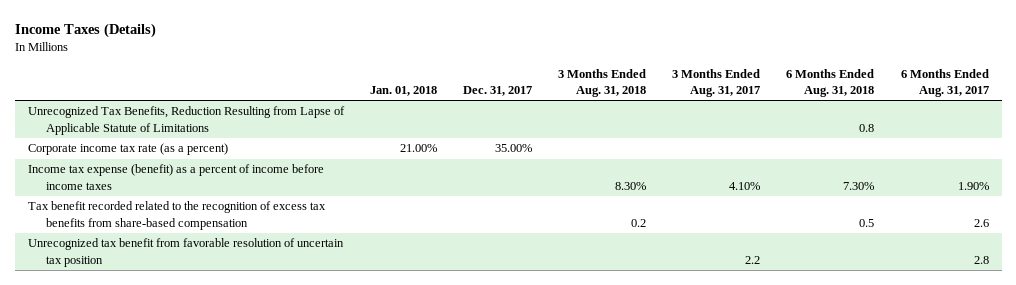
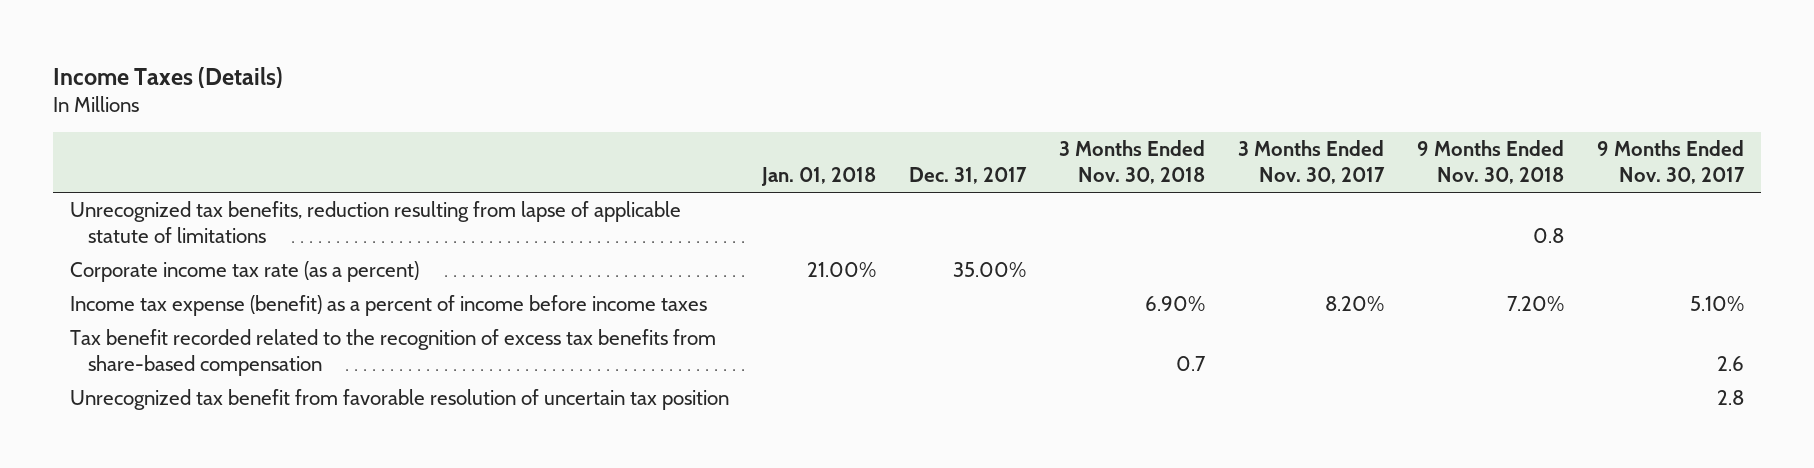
[558,68,647,98] 3 Months Ended Aug. 31, 2018 -> none
[672,68,761,98] 3 Months Ended Aug. 31, 2017 -> none
[786,68,875,98] 6 Months Ended Aug. 31, 2018 -> none
[900,68,989,98] 6 Months Ended Aug. 31, 2017 -> none
none -> [1058,140,1205,185] 3 Months Ended Nov. 30, 2018
none -> [1237,140,1385,185] 3 Months Ended Nov. 30, 2017
none -> [1416,140,1564,185] 9 Months Ended Nov. 30, 2018
none -> [1597,140,1746,185] 9 Months Ended Nov. 30, 2017
[27,106,345,135] Unrecognized Tax Benefits, Reduction Resulting from Lapse of Applicable Statute of Limitations -> [69,200,681,244] Unrecognized tax benefits, reduction resulting from lapse of applicable statute of limitations

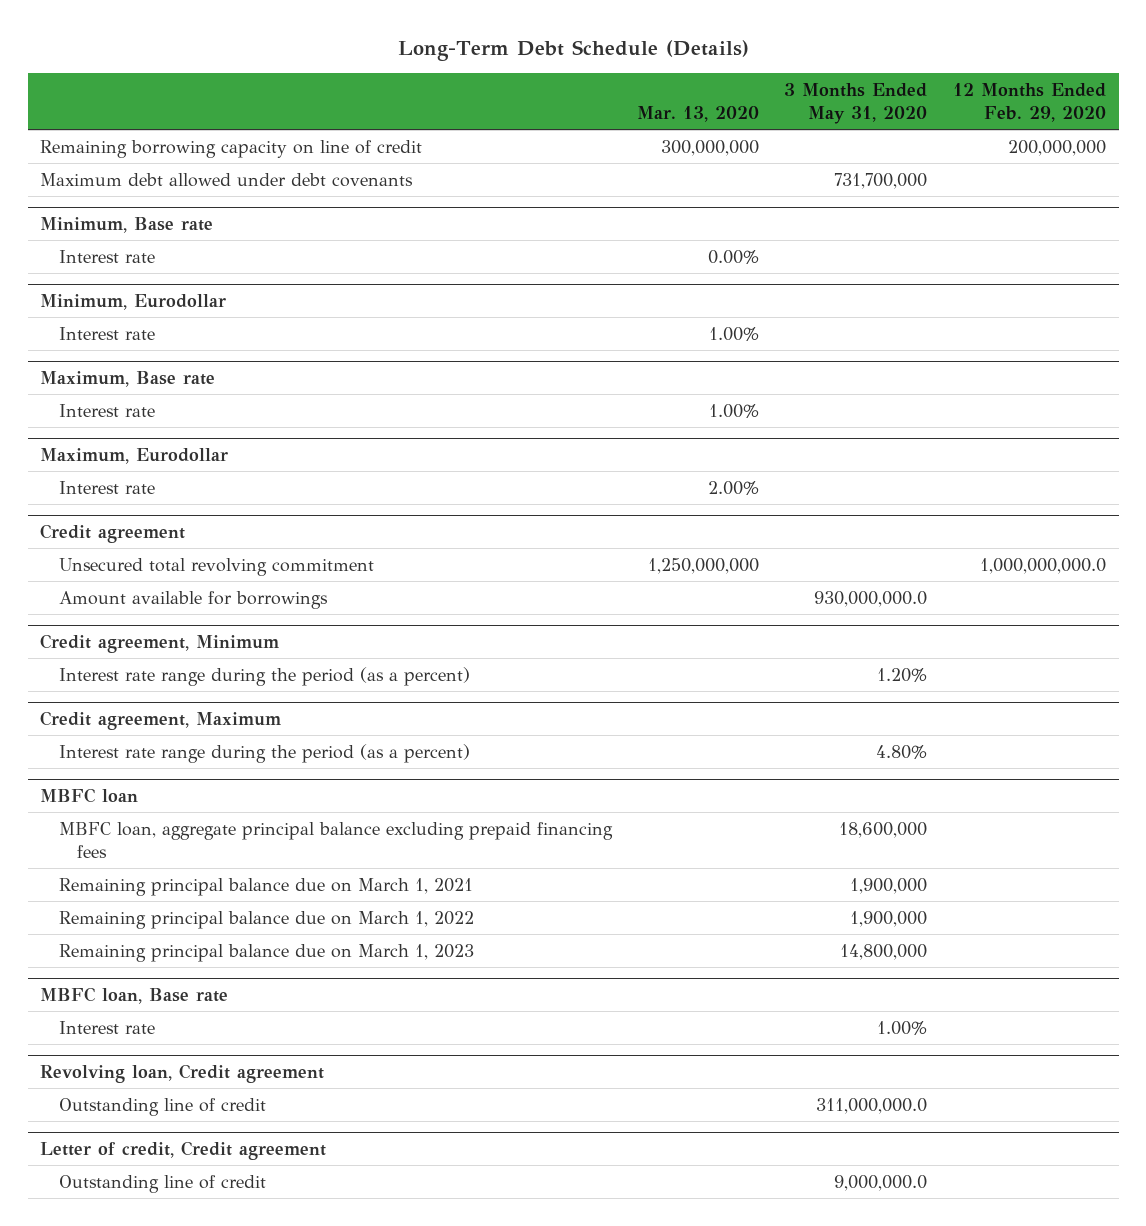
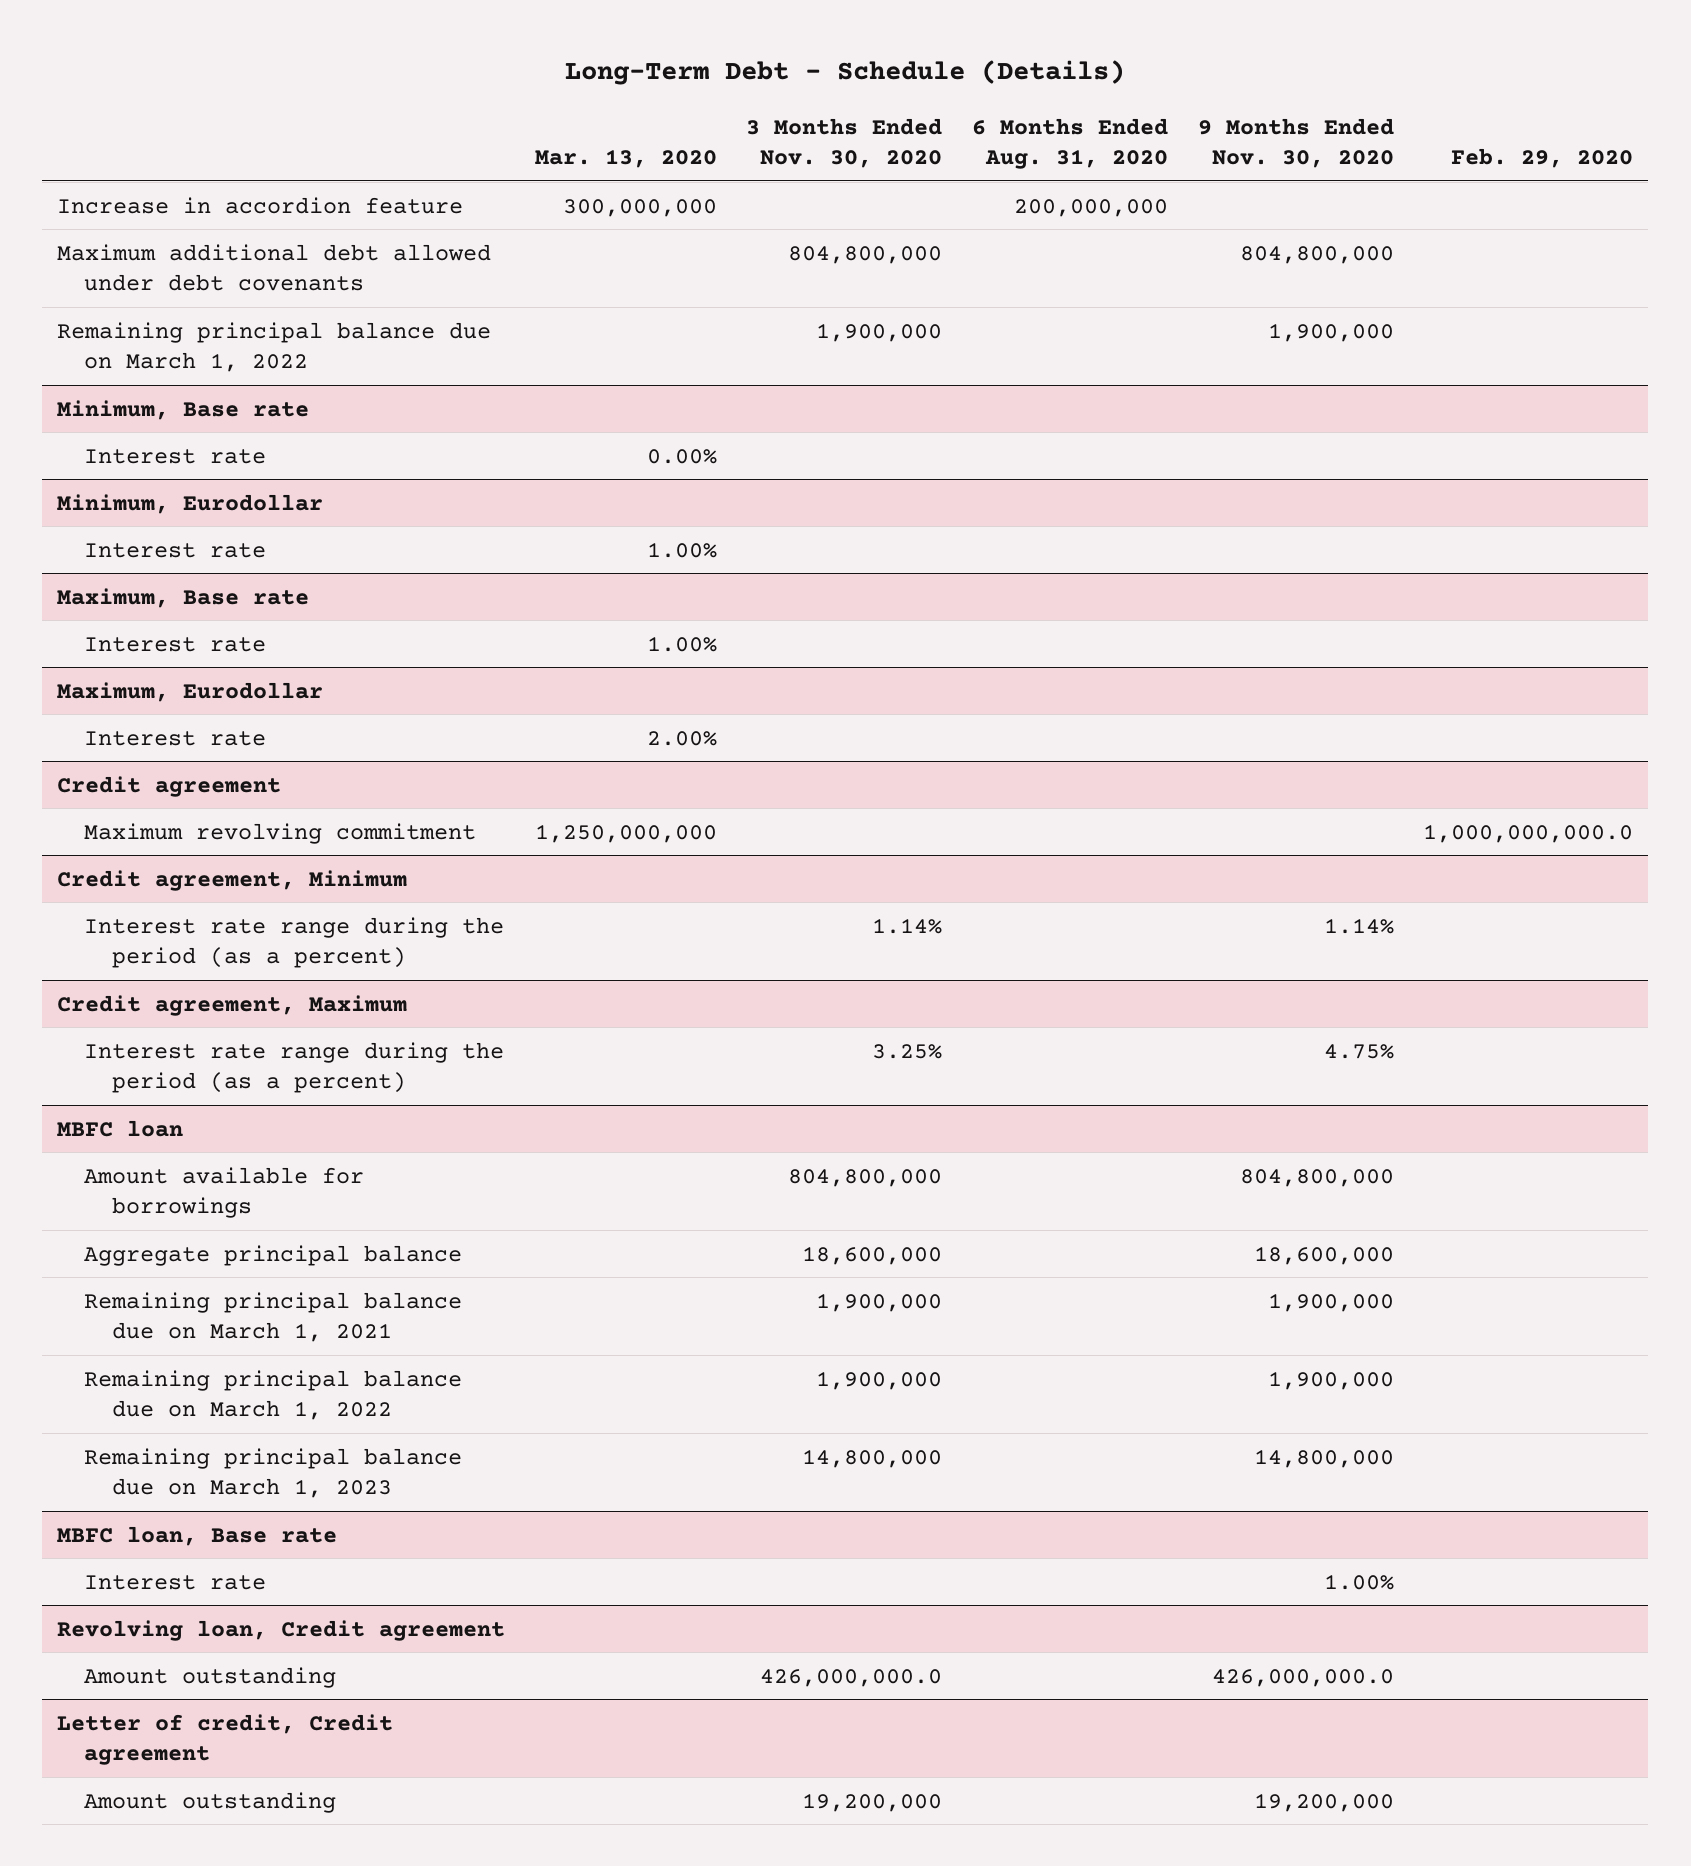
[398,40,750,62] Long-Term Debt Schedule (Details) -> [565,60,1126,86] Long-Term Debt - Schedule (Details)
[784,82,928,124] 3 Months Ended May 31, 2020 -> none
[952,82,1106,122] 12 Months Ended Feb. 29, 2020 -> none
none -> [746,117,943,169] 3 Months Ended Nov. 30, 2020
none -> [972,117,1169,170] 6 Months Ended Aug. 31, 2020
none -> [1197,117,1394,169] 9 Months Ended Nov. 30, 2020
none -> [1451,148,1634,169] Feb. 29, 2020
[40,139,423,158] Remaining borrowing capacity on line of credit -> [57,196,464,214] Increase in accordion feature
[40,172,414,187] Maximum debt allowed under debt covenants -> [57,243,492,292] Maximum additional debt allowed under debt covenants
none -> [57,321,492,373] Remaining principal balance due on March 1, 2022
[58,590,328,609] Amount available for borrowings -> none
[58,557,374,576] Unsecured total revolving commitment -> [84,822,477,844] Maximum revolving commitment
none -> [84,1166,365,1219] Amount available for borrowings
[58,821,613,858] MBFC loan, aggregate principal balance excluding prepaid financing fees -> [84,1244,463,1266] Aggregate principal balance
[58,1097,266,1116] Outstanding line of credit -> [84,1666,337,1688] Amount outstanding
[58,1174,266,1193] Outstanding line of credit -> [84,1791,337,1813] Amount outstanding

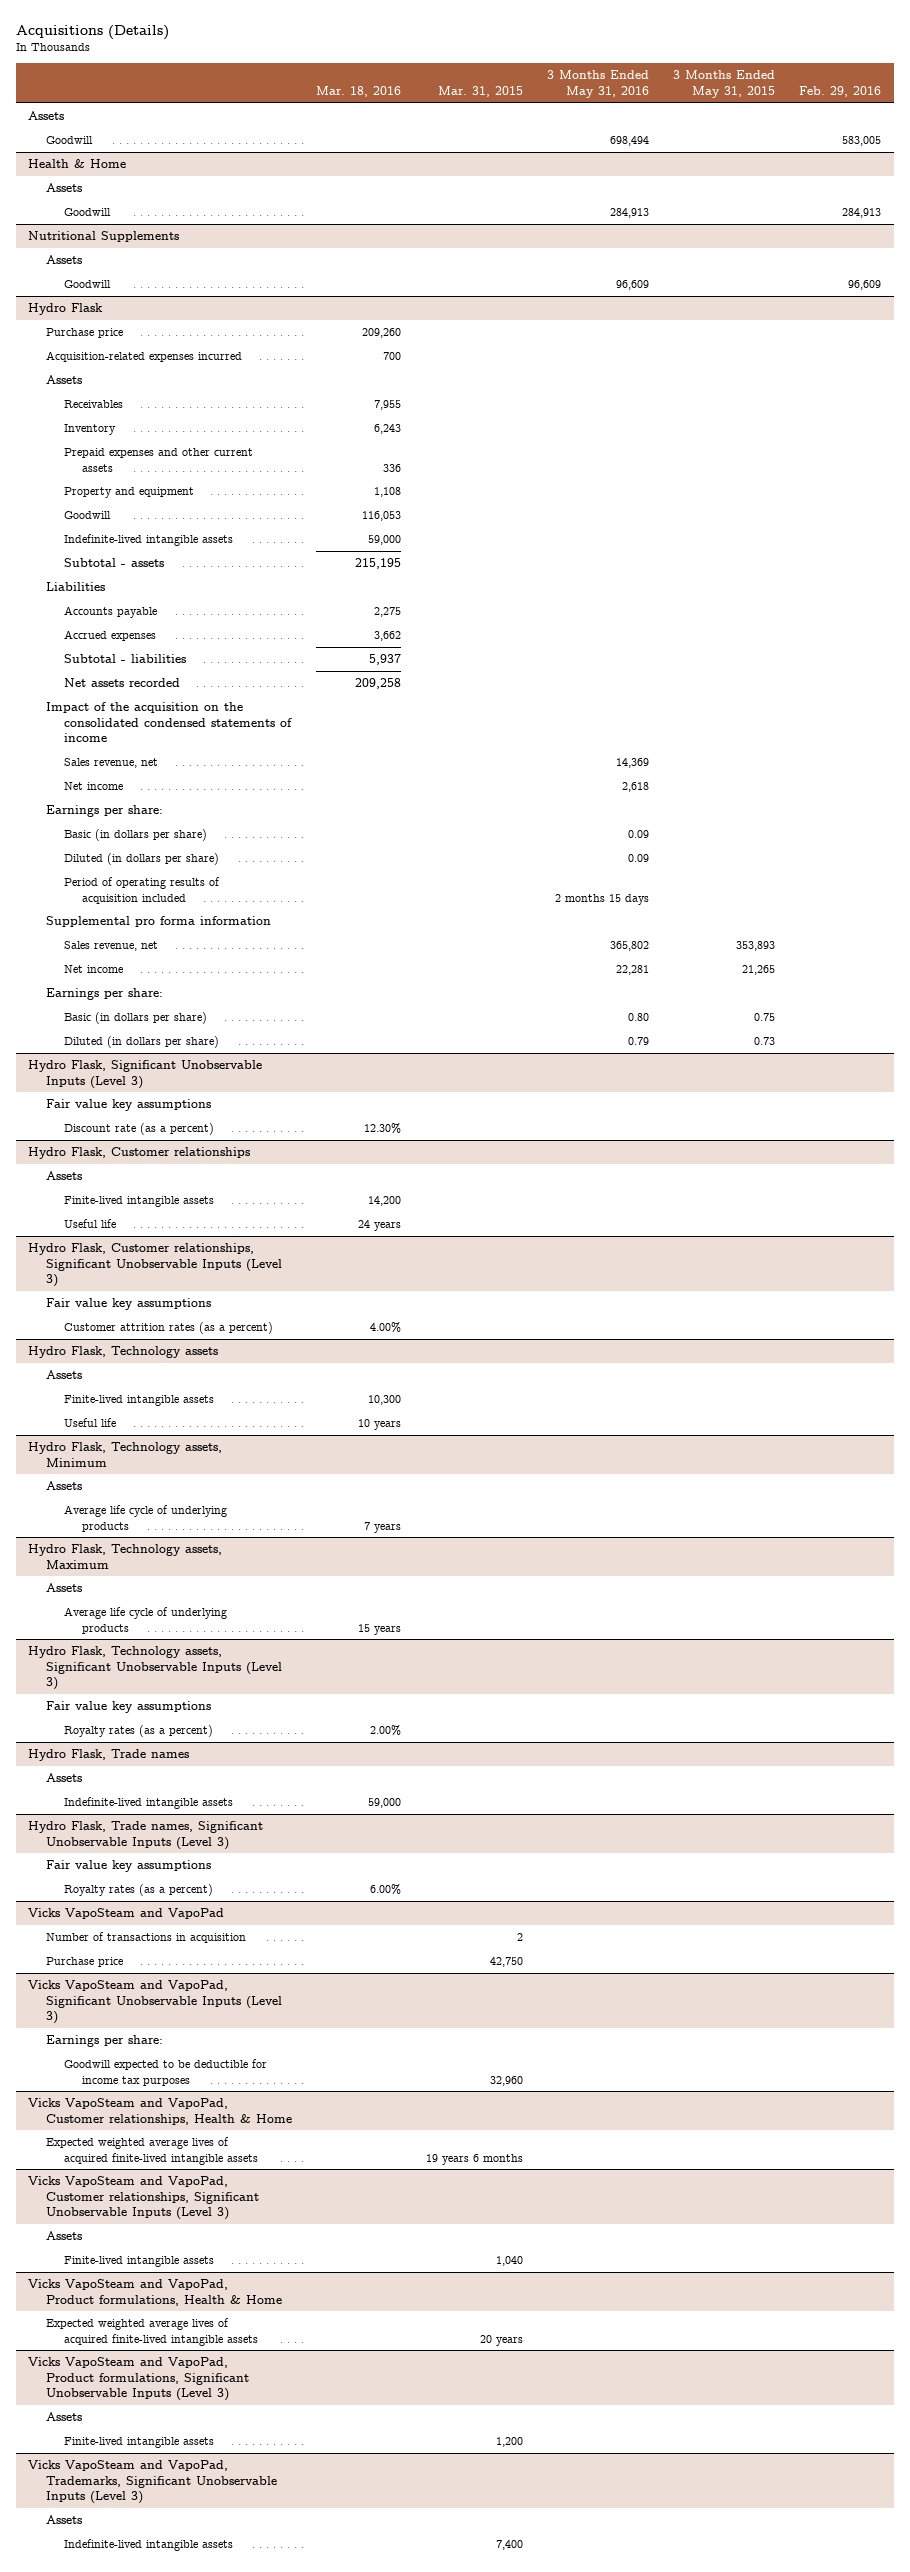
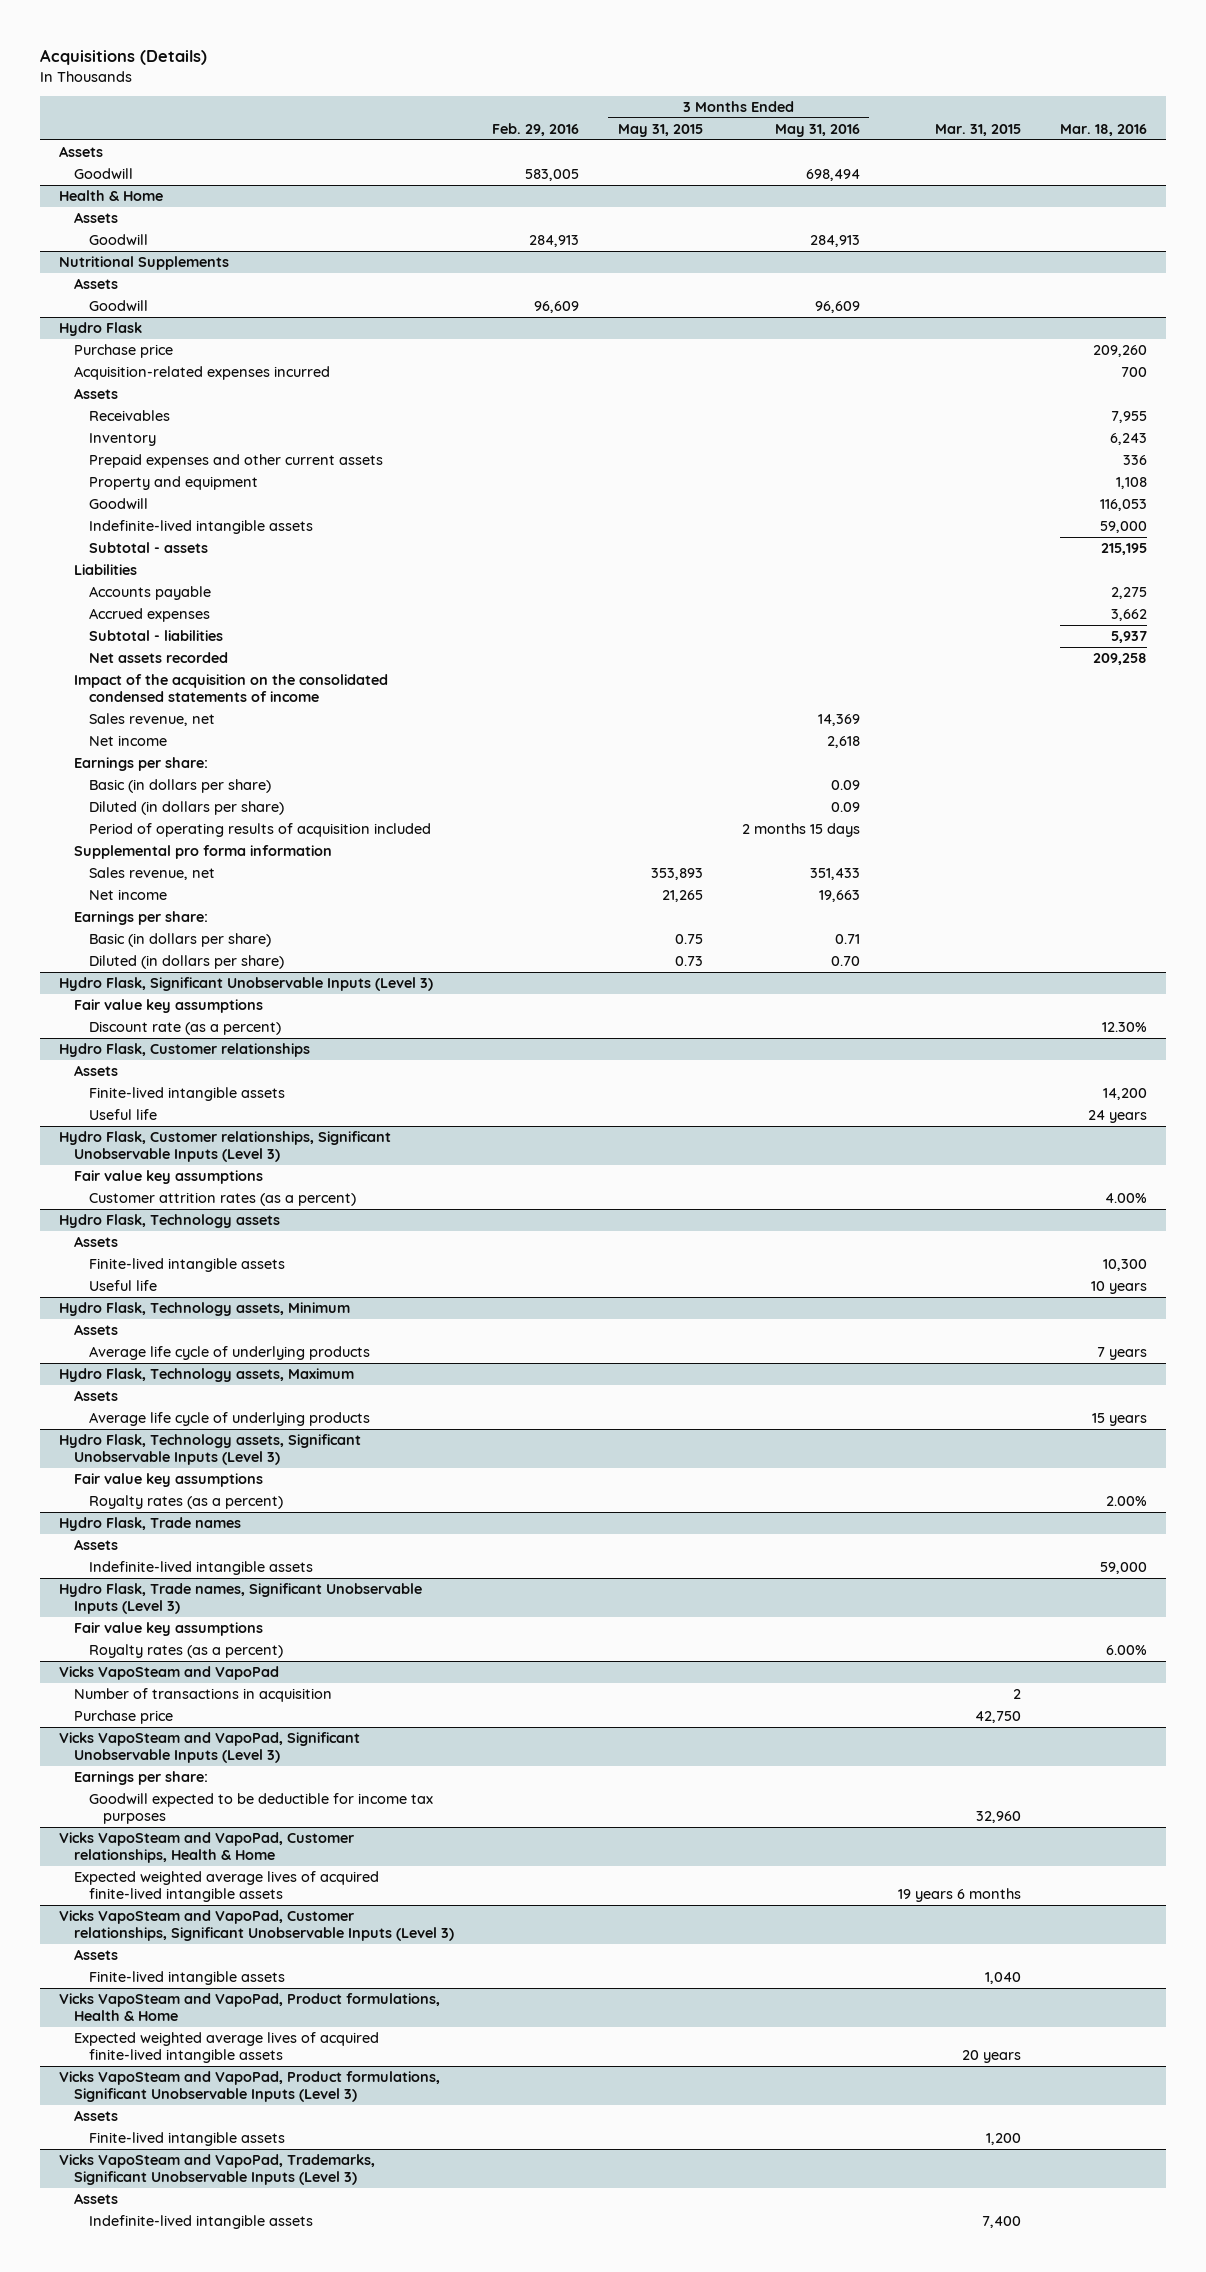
[609,941,649,952] 365,802 -> [809,868,860,881] 351,433
[615,965,649,976] 22,281 -> [818,890,860,903] 19,663
[627,1013,649,1022] 0.80 -> [834,934,860,945] 0.71
[627,1037,649,1046] 0.79 -> [830,956,860,967] 0.70

